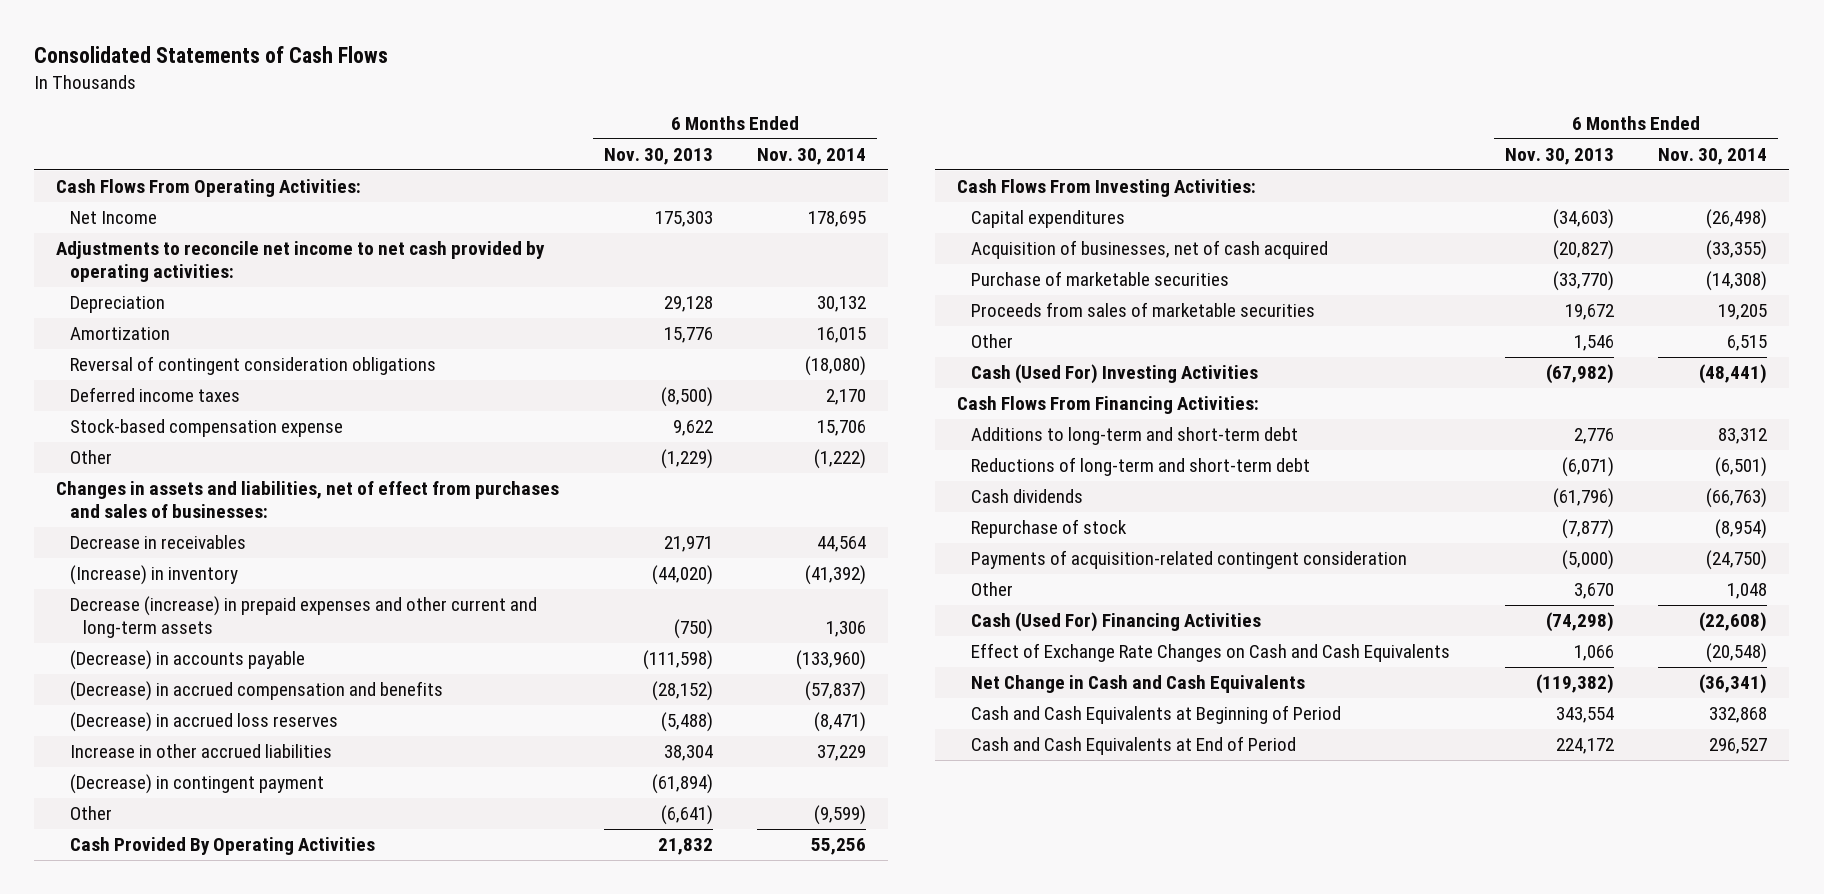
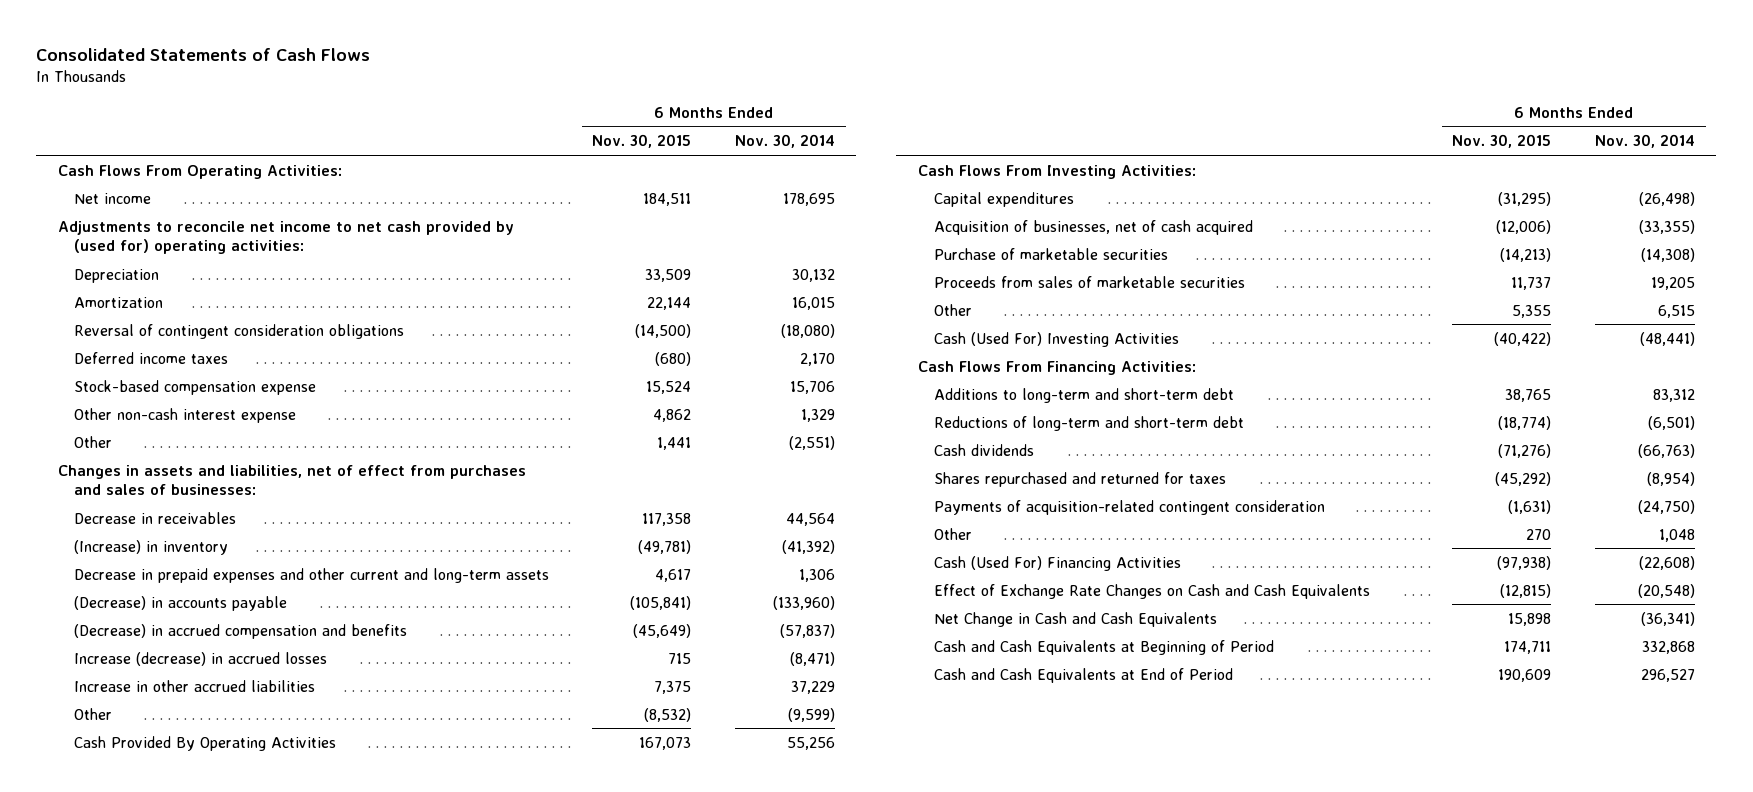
[603,147,713,165] Nov. 30, 2013 -> none
none -> [592,134,692,149] Nov. 30, 2015
[69,211,157,225] Net Income -> [74,192,152,204] Net income
[56,241,546,283] Adjustments to reconcile net income to net cash provided by operating activities: -> [57,220,514,254] Adjustments to reconcile net income to net cash provided by (used for) operating activities:
none -> [74,407,297,423] Other non-cash interest expense
[814,449,867,470] (1,222) -> [788,435,835,450] (2,551)
[69,596,537,639] Decrease (increase) in prepaid expenses and other current and long-term assets -> [74,567,550,583] Decrease in prepaid expenses and other current and long-term assets
[69,712,338,733] (Decrease) in accrued loss reserves -> [74,651,328,666] Increase (decrease) in accrued losses
[69,774,324,795] (Decrease) in contingent payment -> none
[970,519,1127,539] Repurchase of stock -> [934,471,1227,487] Shares repurchased and returned for taxes

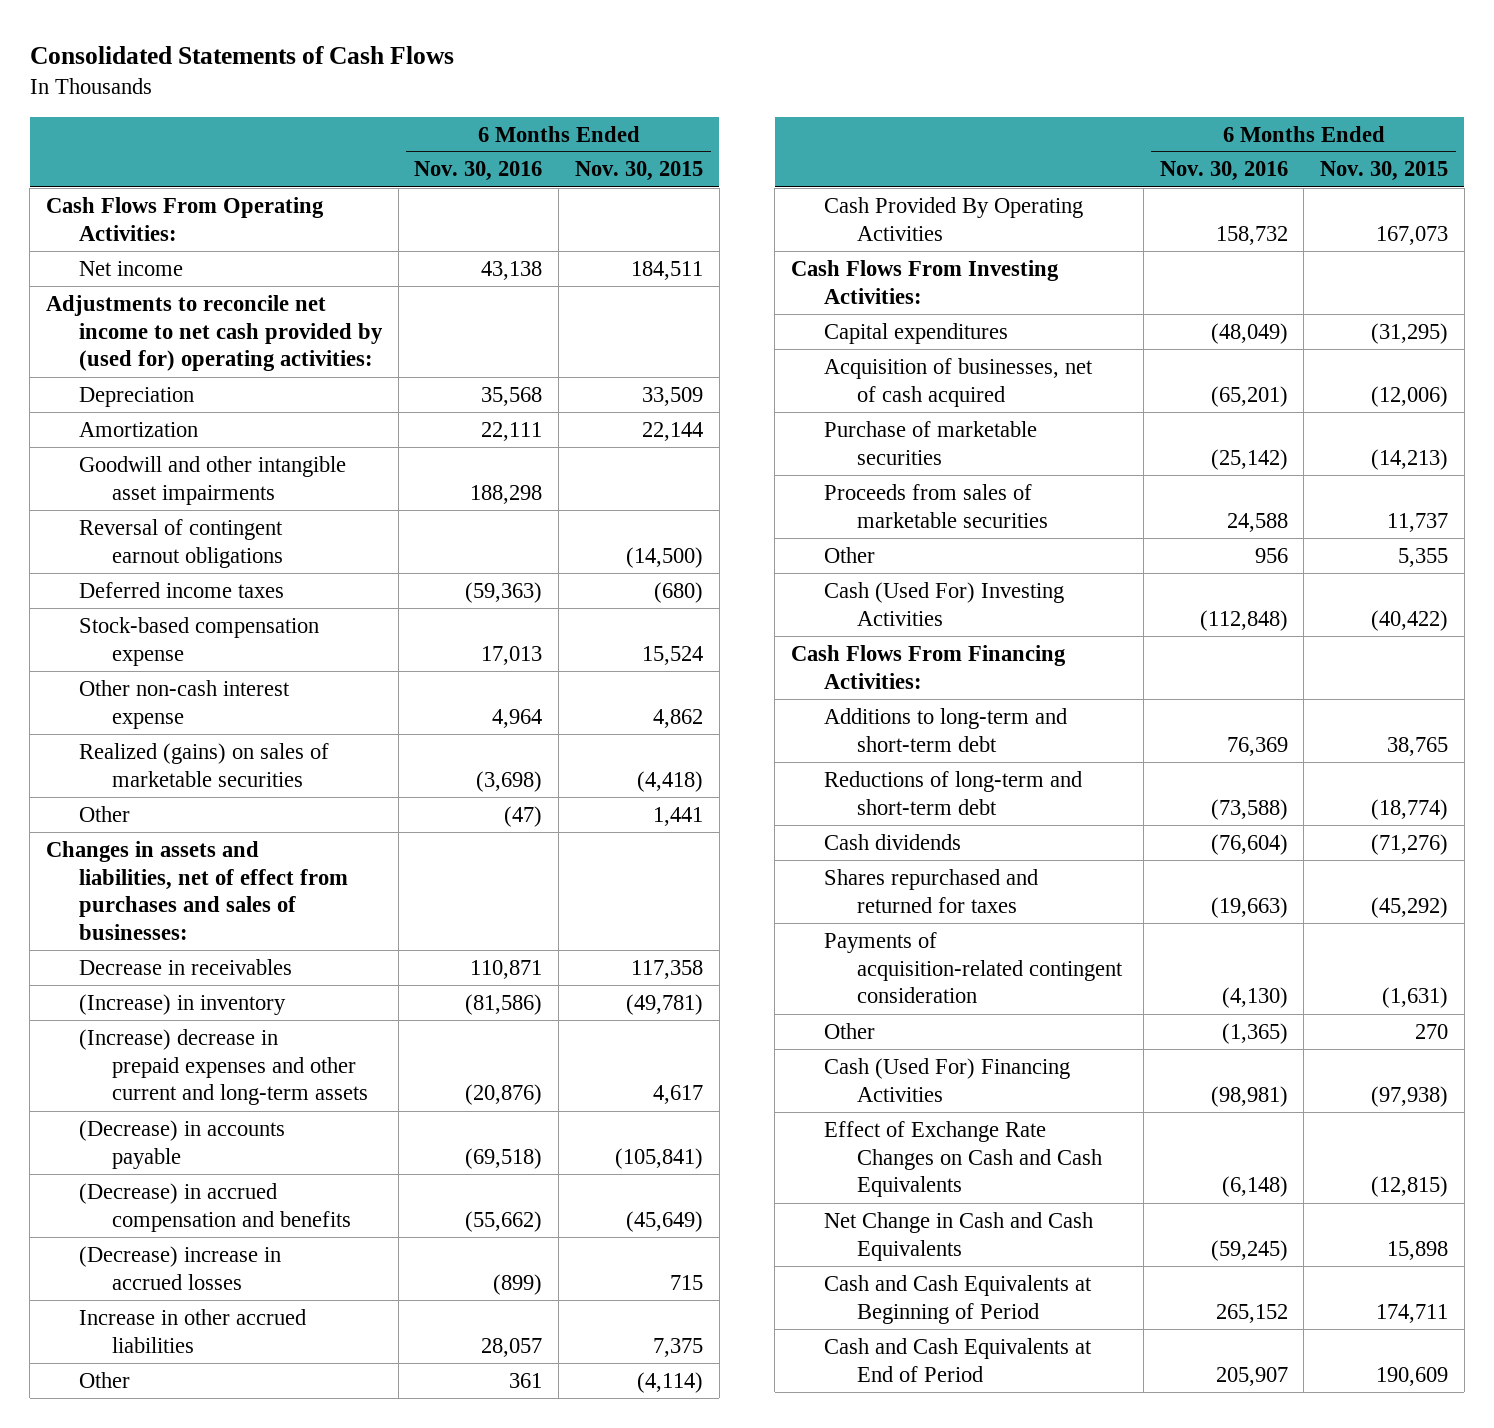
[734,134,835,149] Nov. 30, 2014 -> none
none -> [414,161,543,182] Nov. 30, 2016
none -> [79,455,347,505] Goodwill and other intangible asset impairments
[74,323,405,339] Reversal of contingent consideration obligations -> [79,518,284,568] Reversal of contingent earnout obligations
none -> [79,742,330,787] Realized (gains) on sales of marketable securities
[74,567,550,583] Decrease in prepaid expenses and other current and long-term assets -> [79,1028,369,1106] (Increase) decrease in prepaid expenses and other current and long-term assets
[74,651,328,666] Increase (decrease) in accrued losses -> [79,1245,282,1290] (Decrease) increase in accrued losses
[644,707,692,722] (8,532) -> [636,1371,703,1393] (4,114)

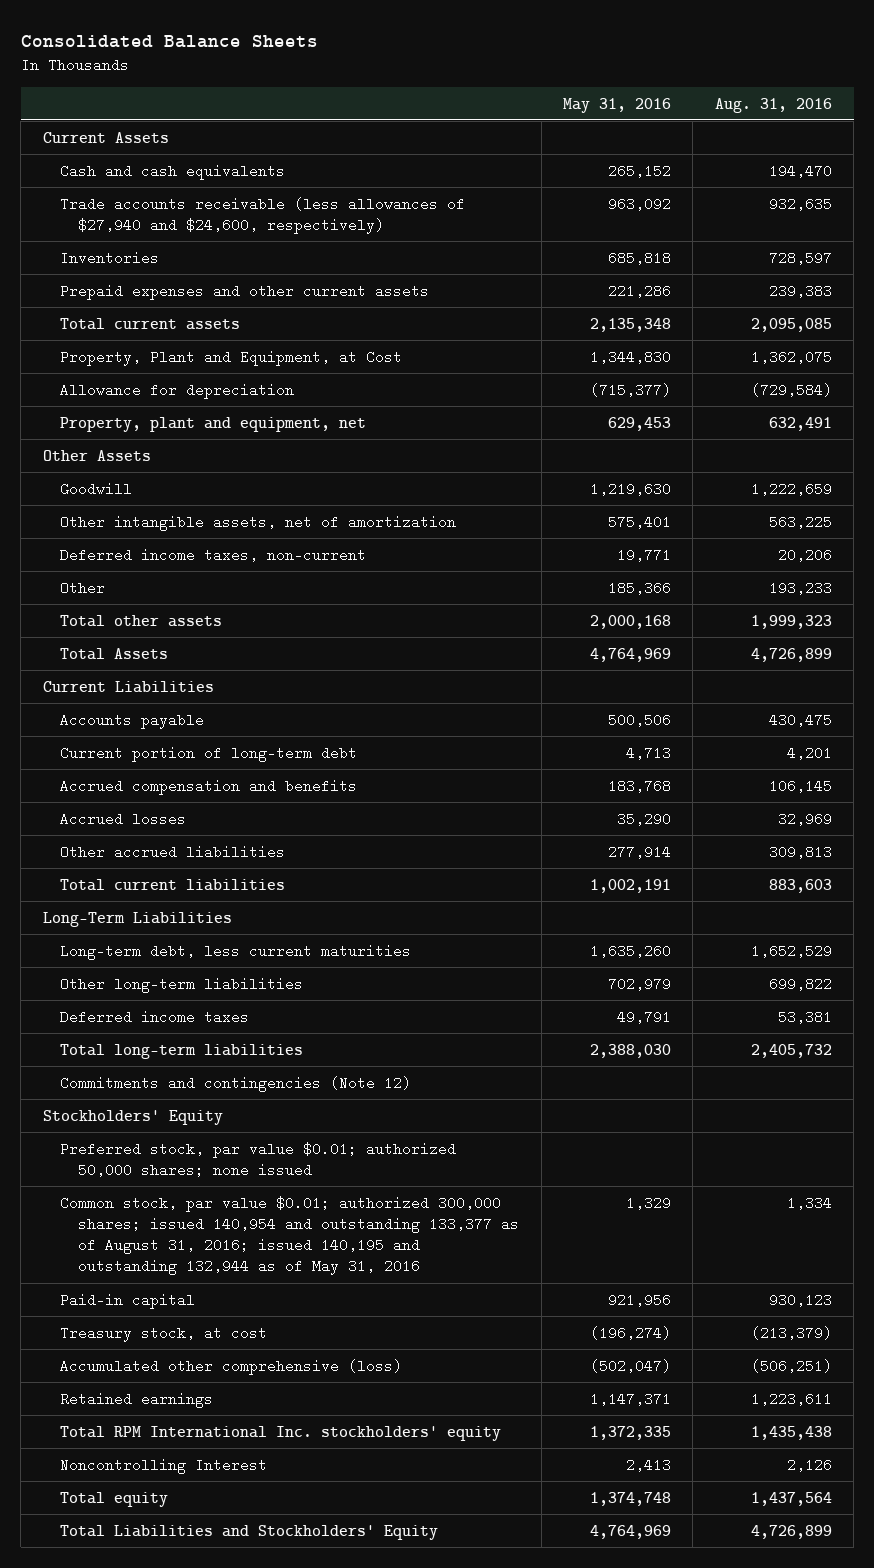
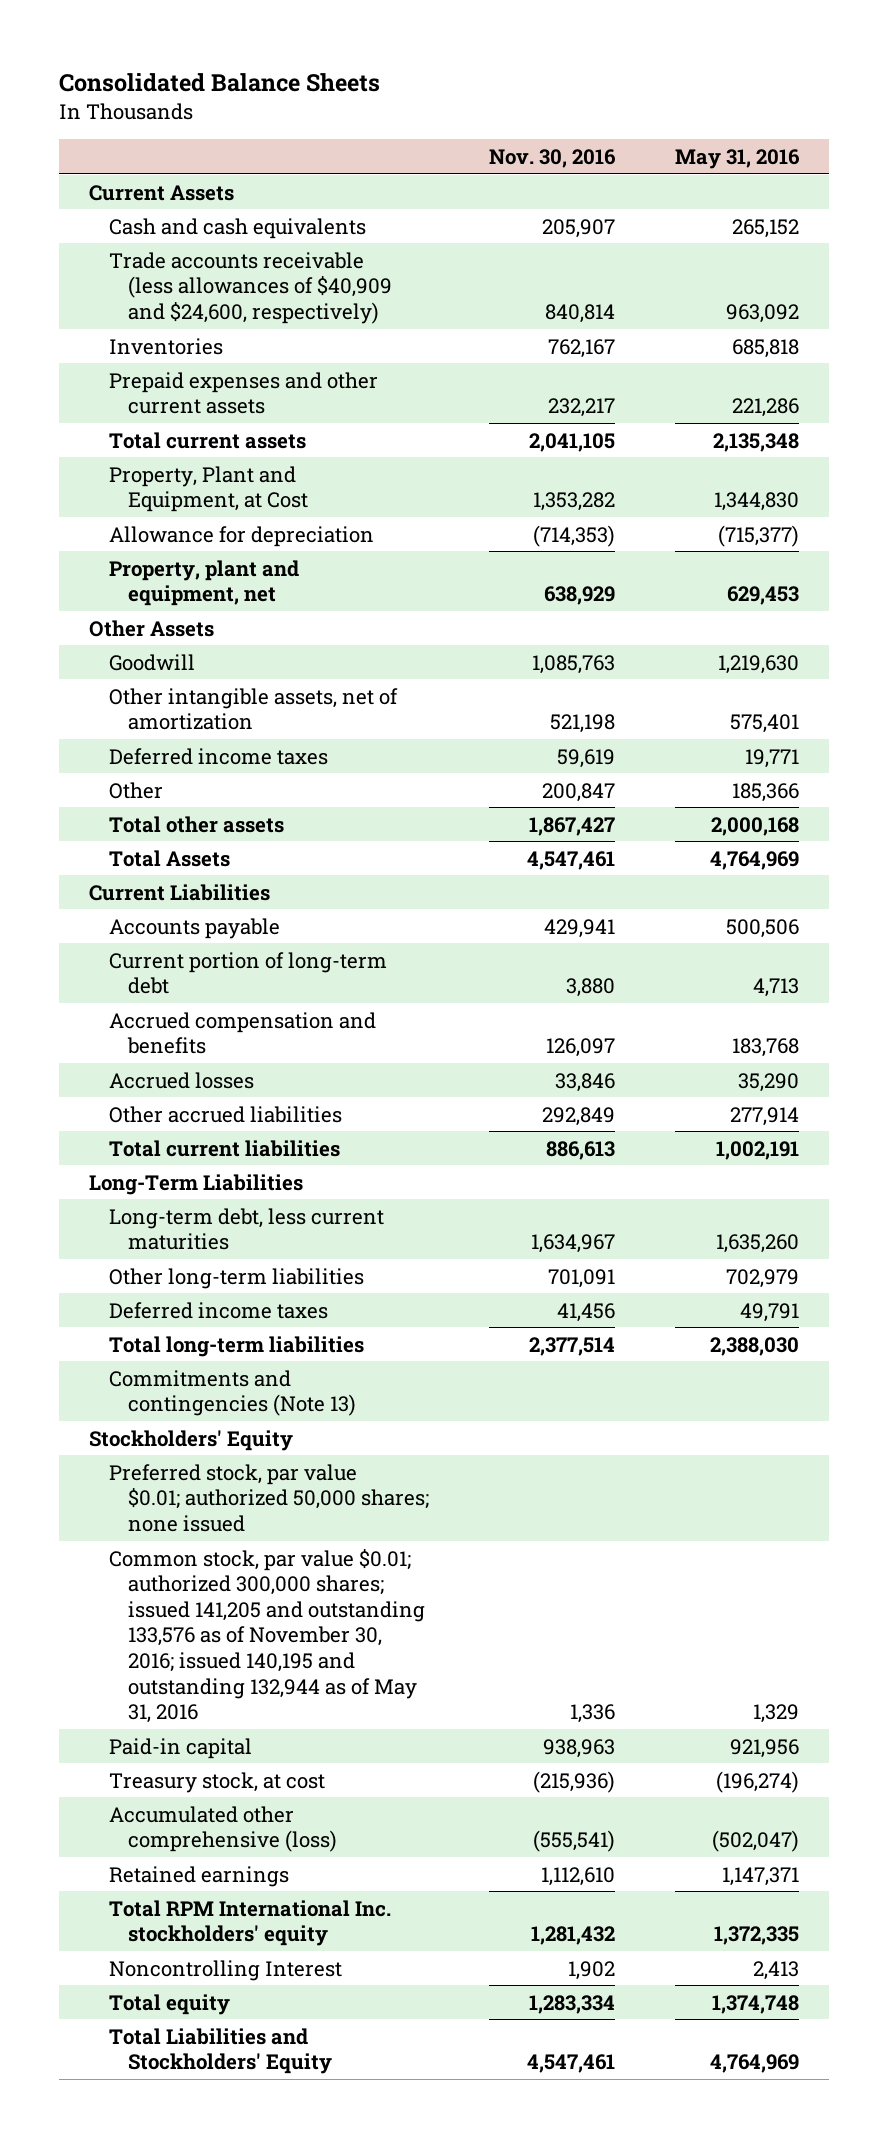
[714,97,832,113] Aug. 31, 2016 -> none
none -> [489,148,617,168] Nov. 30, 2016
[60,196,466,234] Trade accounts receivable (less allowances of $27,940 and $24,600, respectively) -> [108,251,392,324] Trade accounts receivable (less allowances of $40,909 and $24,600, respectively)
[60,547,367,562] Deferred income taxes, non-current -> [108,747,328,765] Deferred income taxes
[60,1075,412,1092] Commitments and contingencies (Note 12) -> [108,1369,356,1417] Commitments and contingencies (Note 13)
[60,1195,520,1276] Common stock, par value $0.01; authorized 300,000 shares; issued 140,954 and outstanding 133,377 as of August 31, 2016; issued 140,195 and outstanding 132,944 as of May 31, 2016 -> [108,1548,425,1724] Common stock, par value $0.01; authorized 300,000 shares; issued 141,205 and outstanding 133,576 as of November 30, 2016; issued 140,195 and outstanding 132,944 as of May 31, 2016

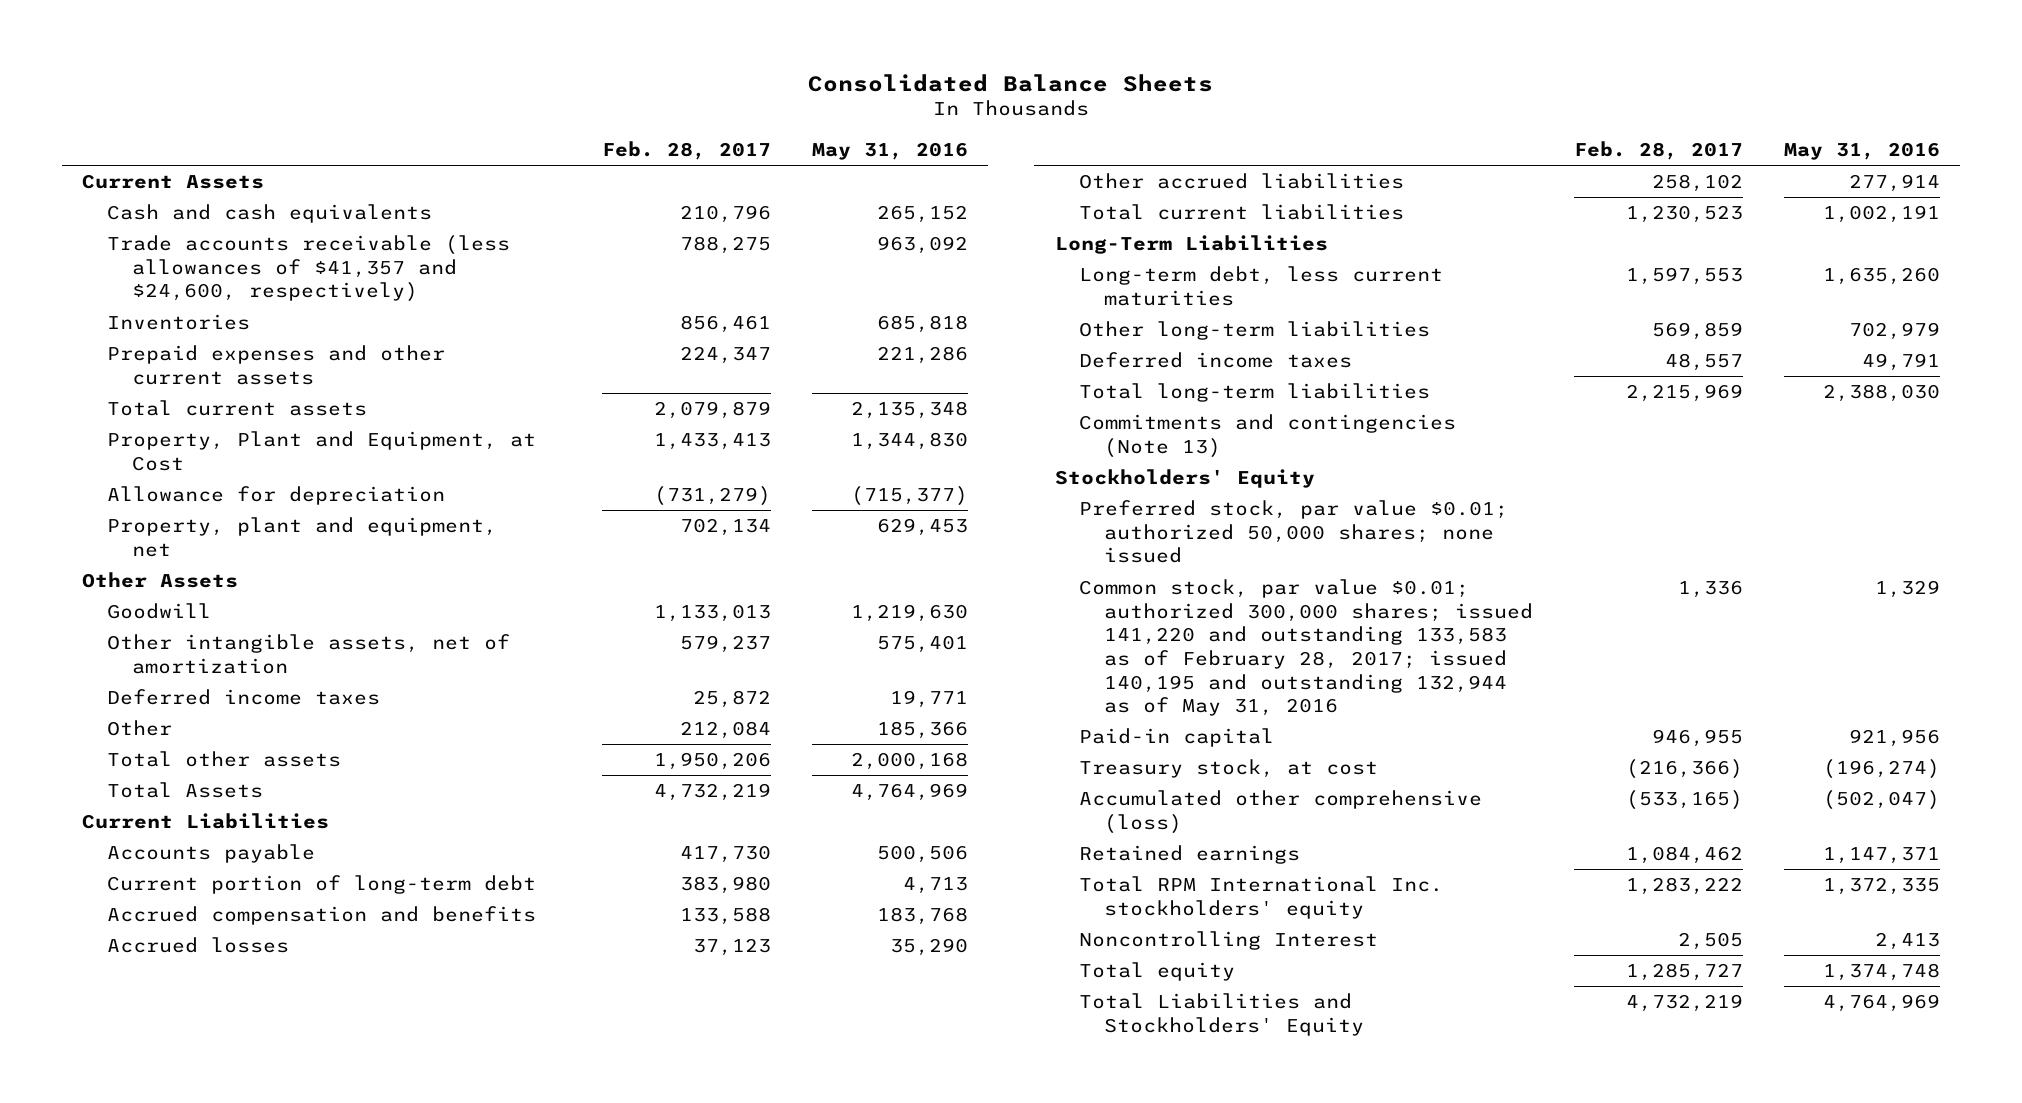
[489,148,617,168] Nov. 30, 2016 -> none
none -> [601,140,771,160] Feb. 28, 2017
[108,251,392,324] Trade accounts receivable (less allowances of $40,909 and $24,600, respectively) -> [107,235,511,303] Trade accounts receivable (less allowances of $41,357 and $24,600, respectively)
[108,1548,425,1724] Common stock, par value $0.01; authorized 300,000 shares; issued 141,205 and outstanding 133,576 as of November 30, 2016; issued 140,195 and outstanding 132,944 as of May 31, 2016 -> [1079,579,1534,717] Common stock, par value $0.01; authorized 300,000 shares; issued 141,220 and outstanding 133,583 as of February 28, 2017; issued 140,195 and outstanding 132,944 as of May 31, 2016

